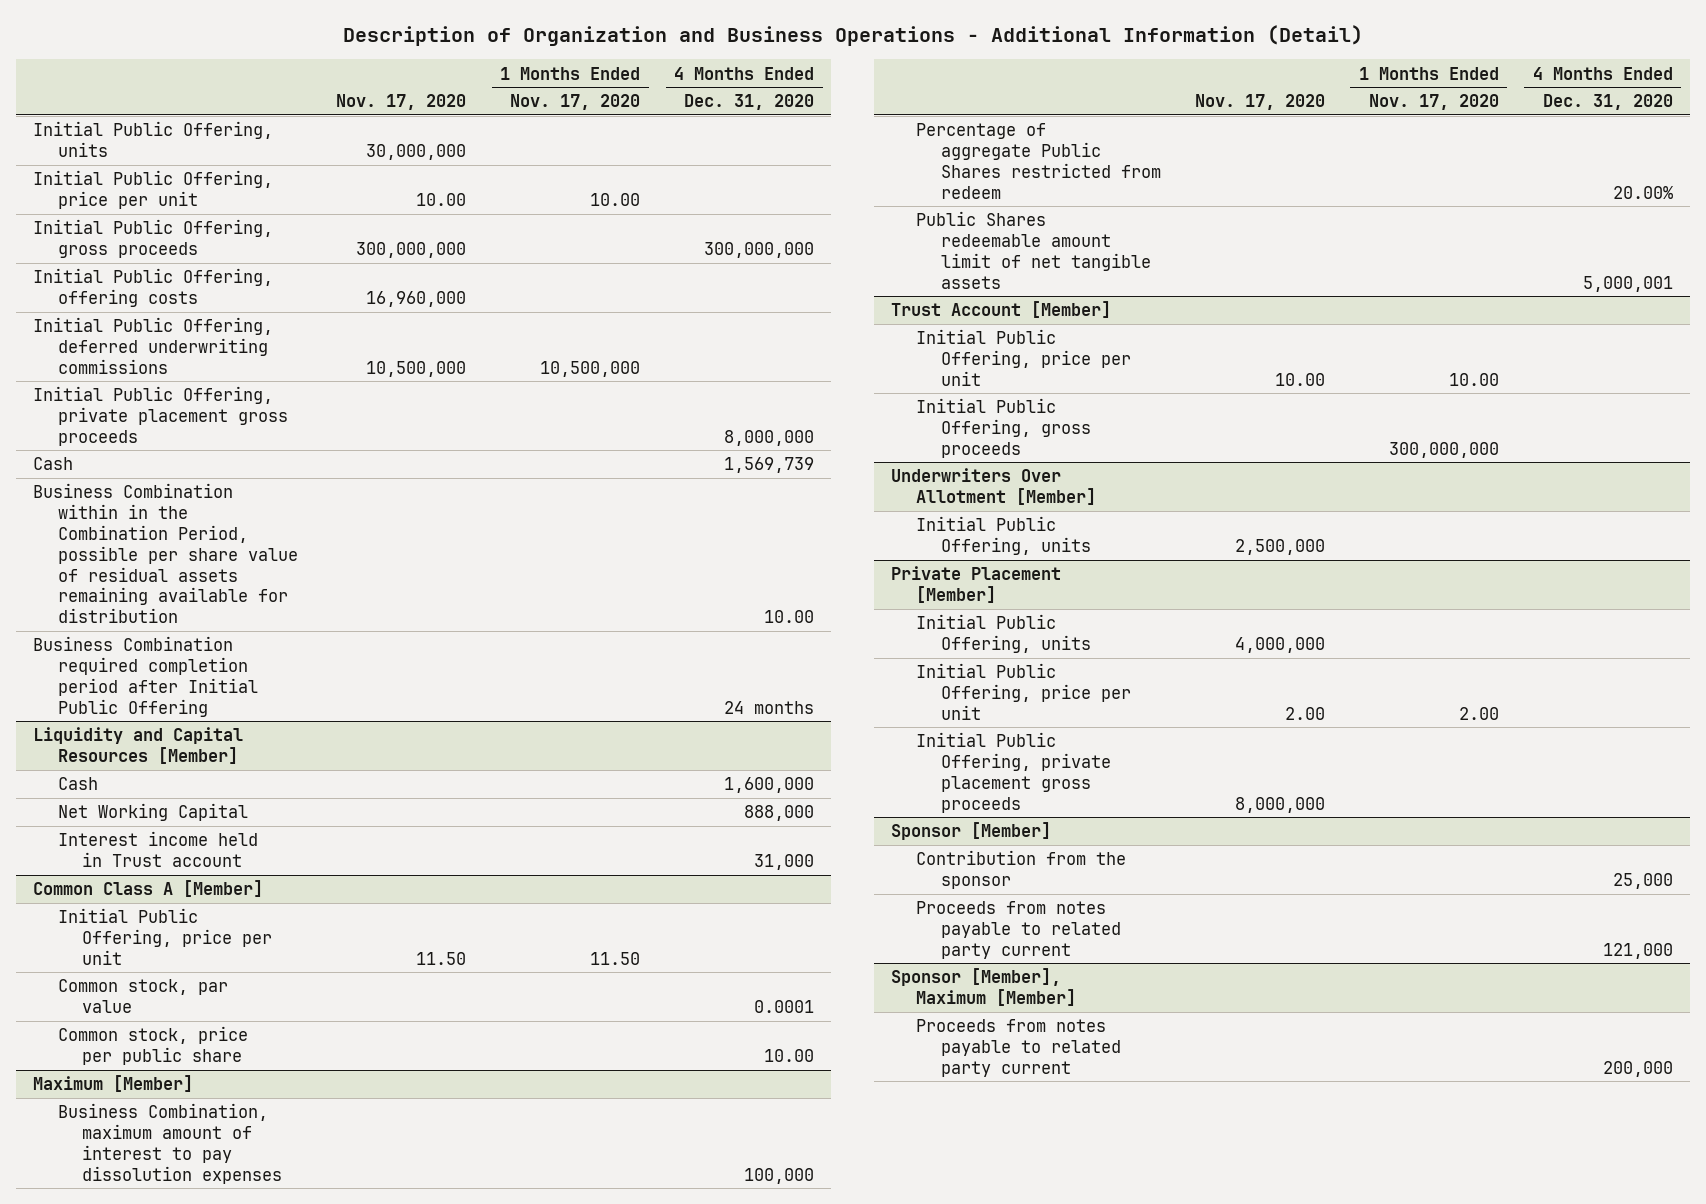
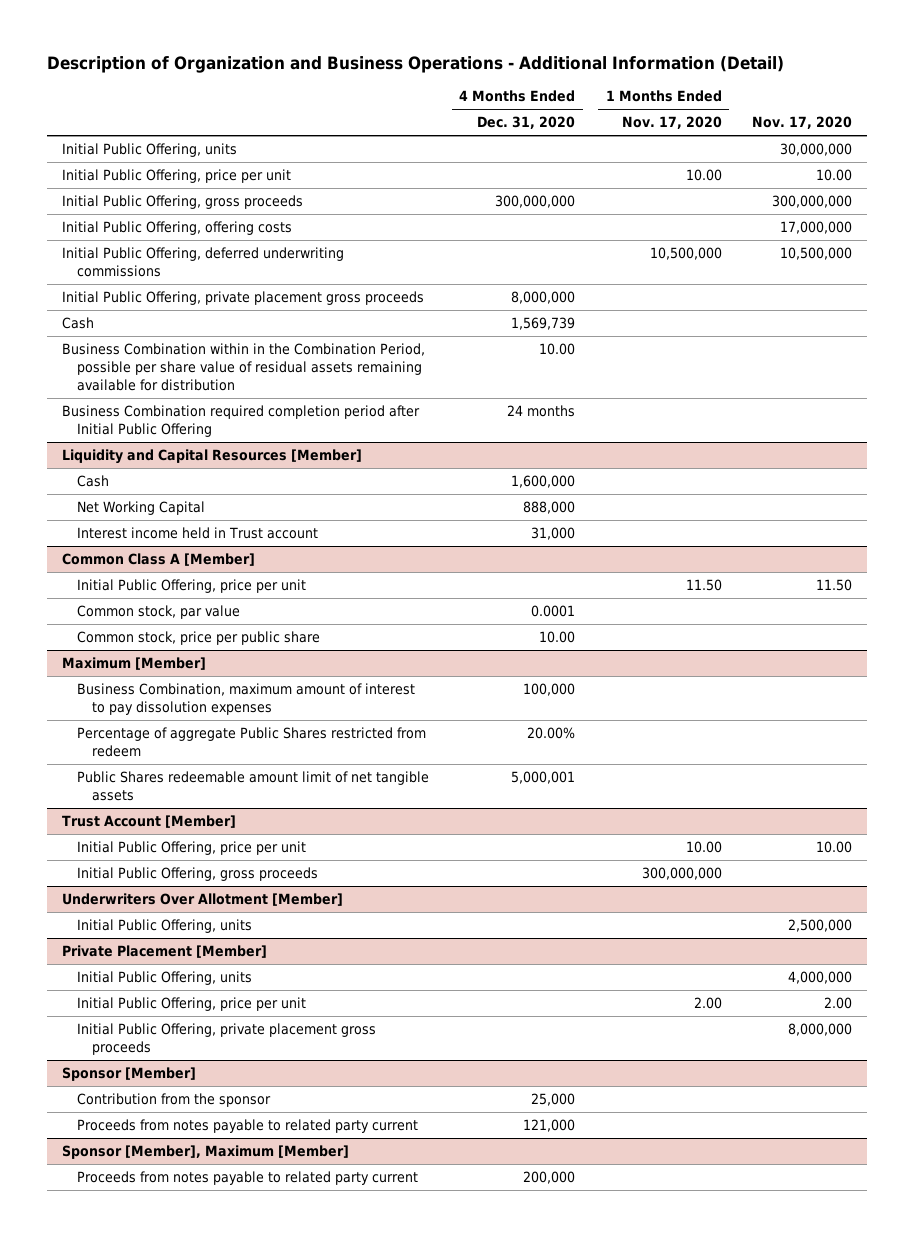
[366,290,467,307] 16,960,000 -> [780,221,853,235] 17,000,000

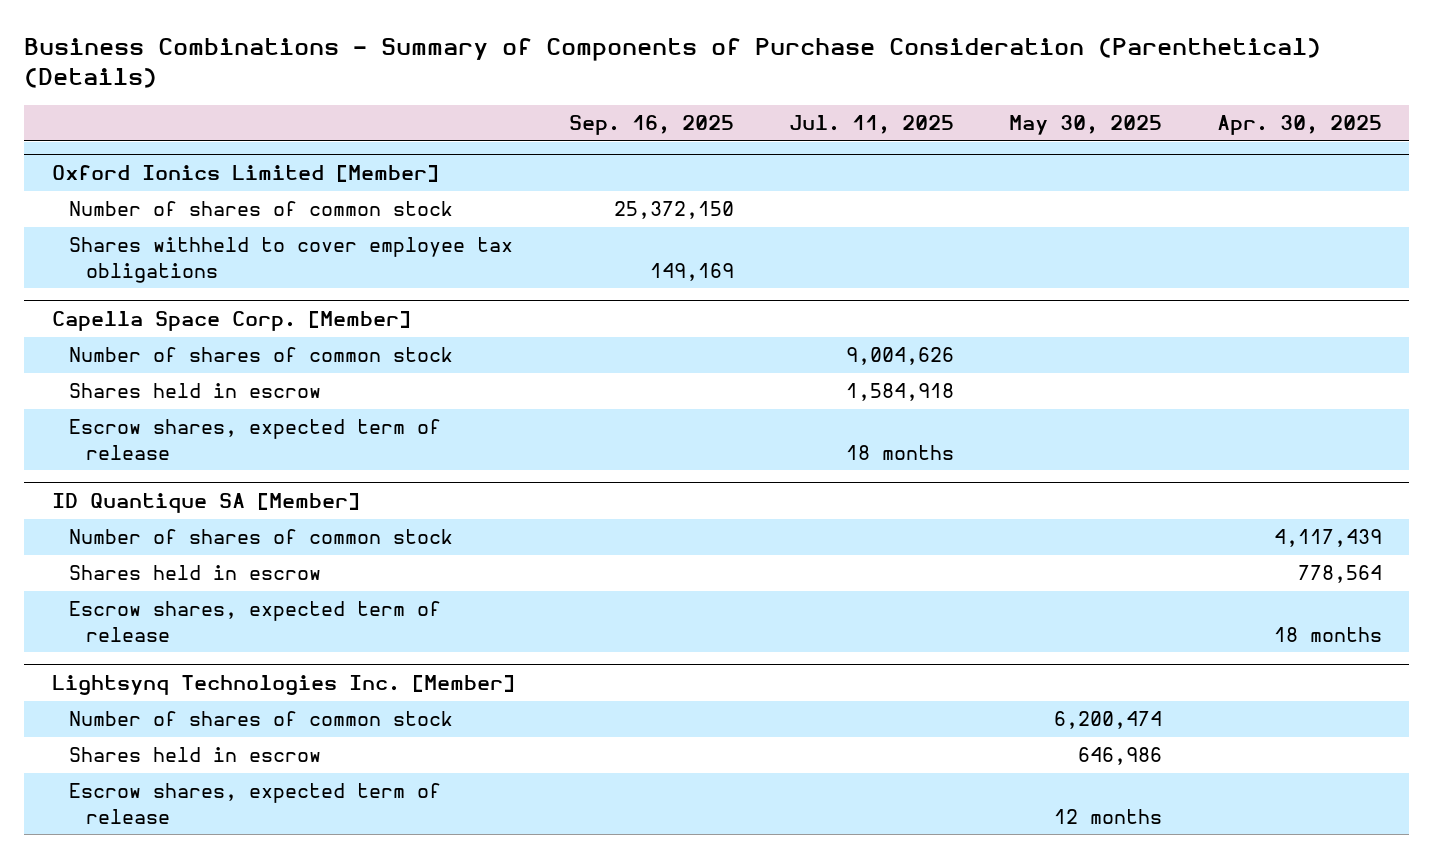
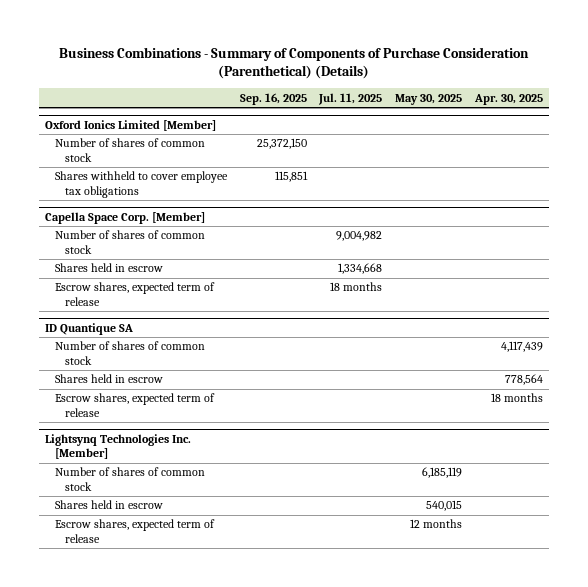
[650,262,735,281] 149,169 -> [274,171,308,183] 115,851
[846,347,955,366] 9,004,626 -> [336,231,383,242] 9,004,982
[846,383,955,402] 1,584,918 -> [338,263,383,275] 1,334,668
[51,493,360,514] ID Quantique SA [Member] -> [45,322,134,335] ID Quantique SA
[1054,711,1163,730] 6,200,474 -> [421,467,462,479] 6,185,119
[1078,747,1163,766] 646,986 -> [425,500,462,512] 540,015

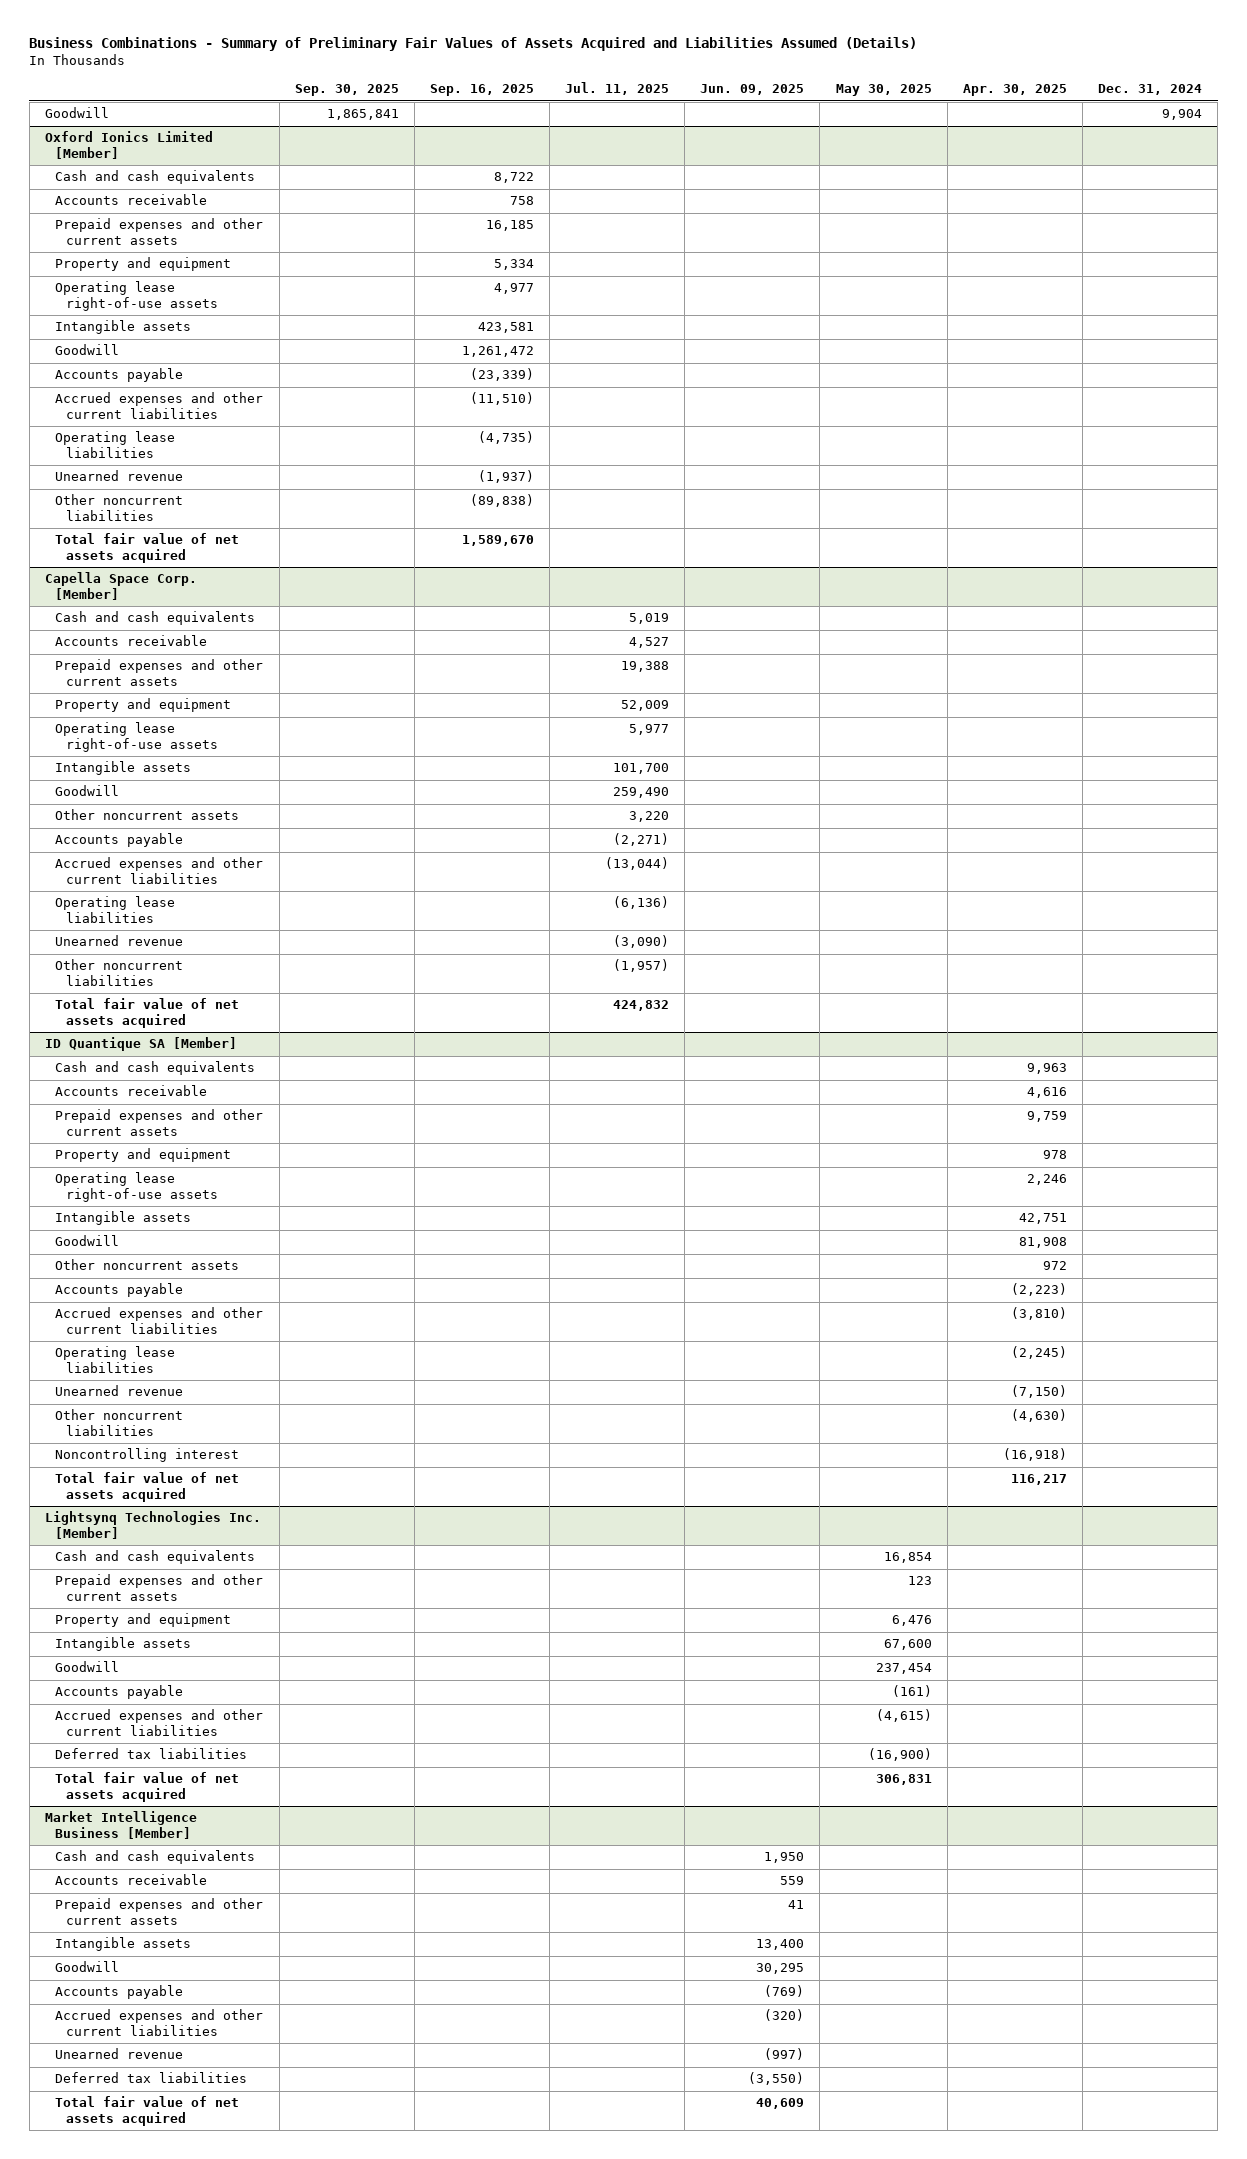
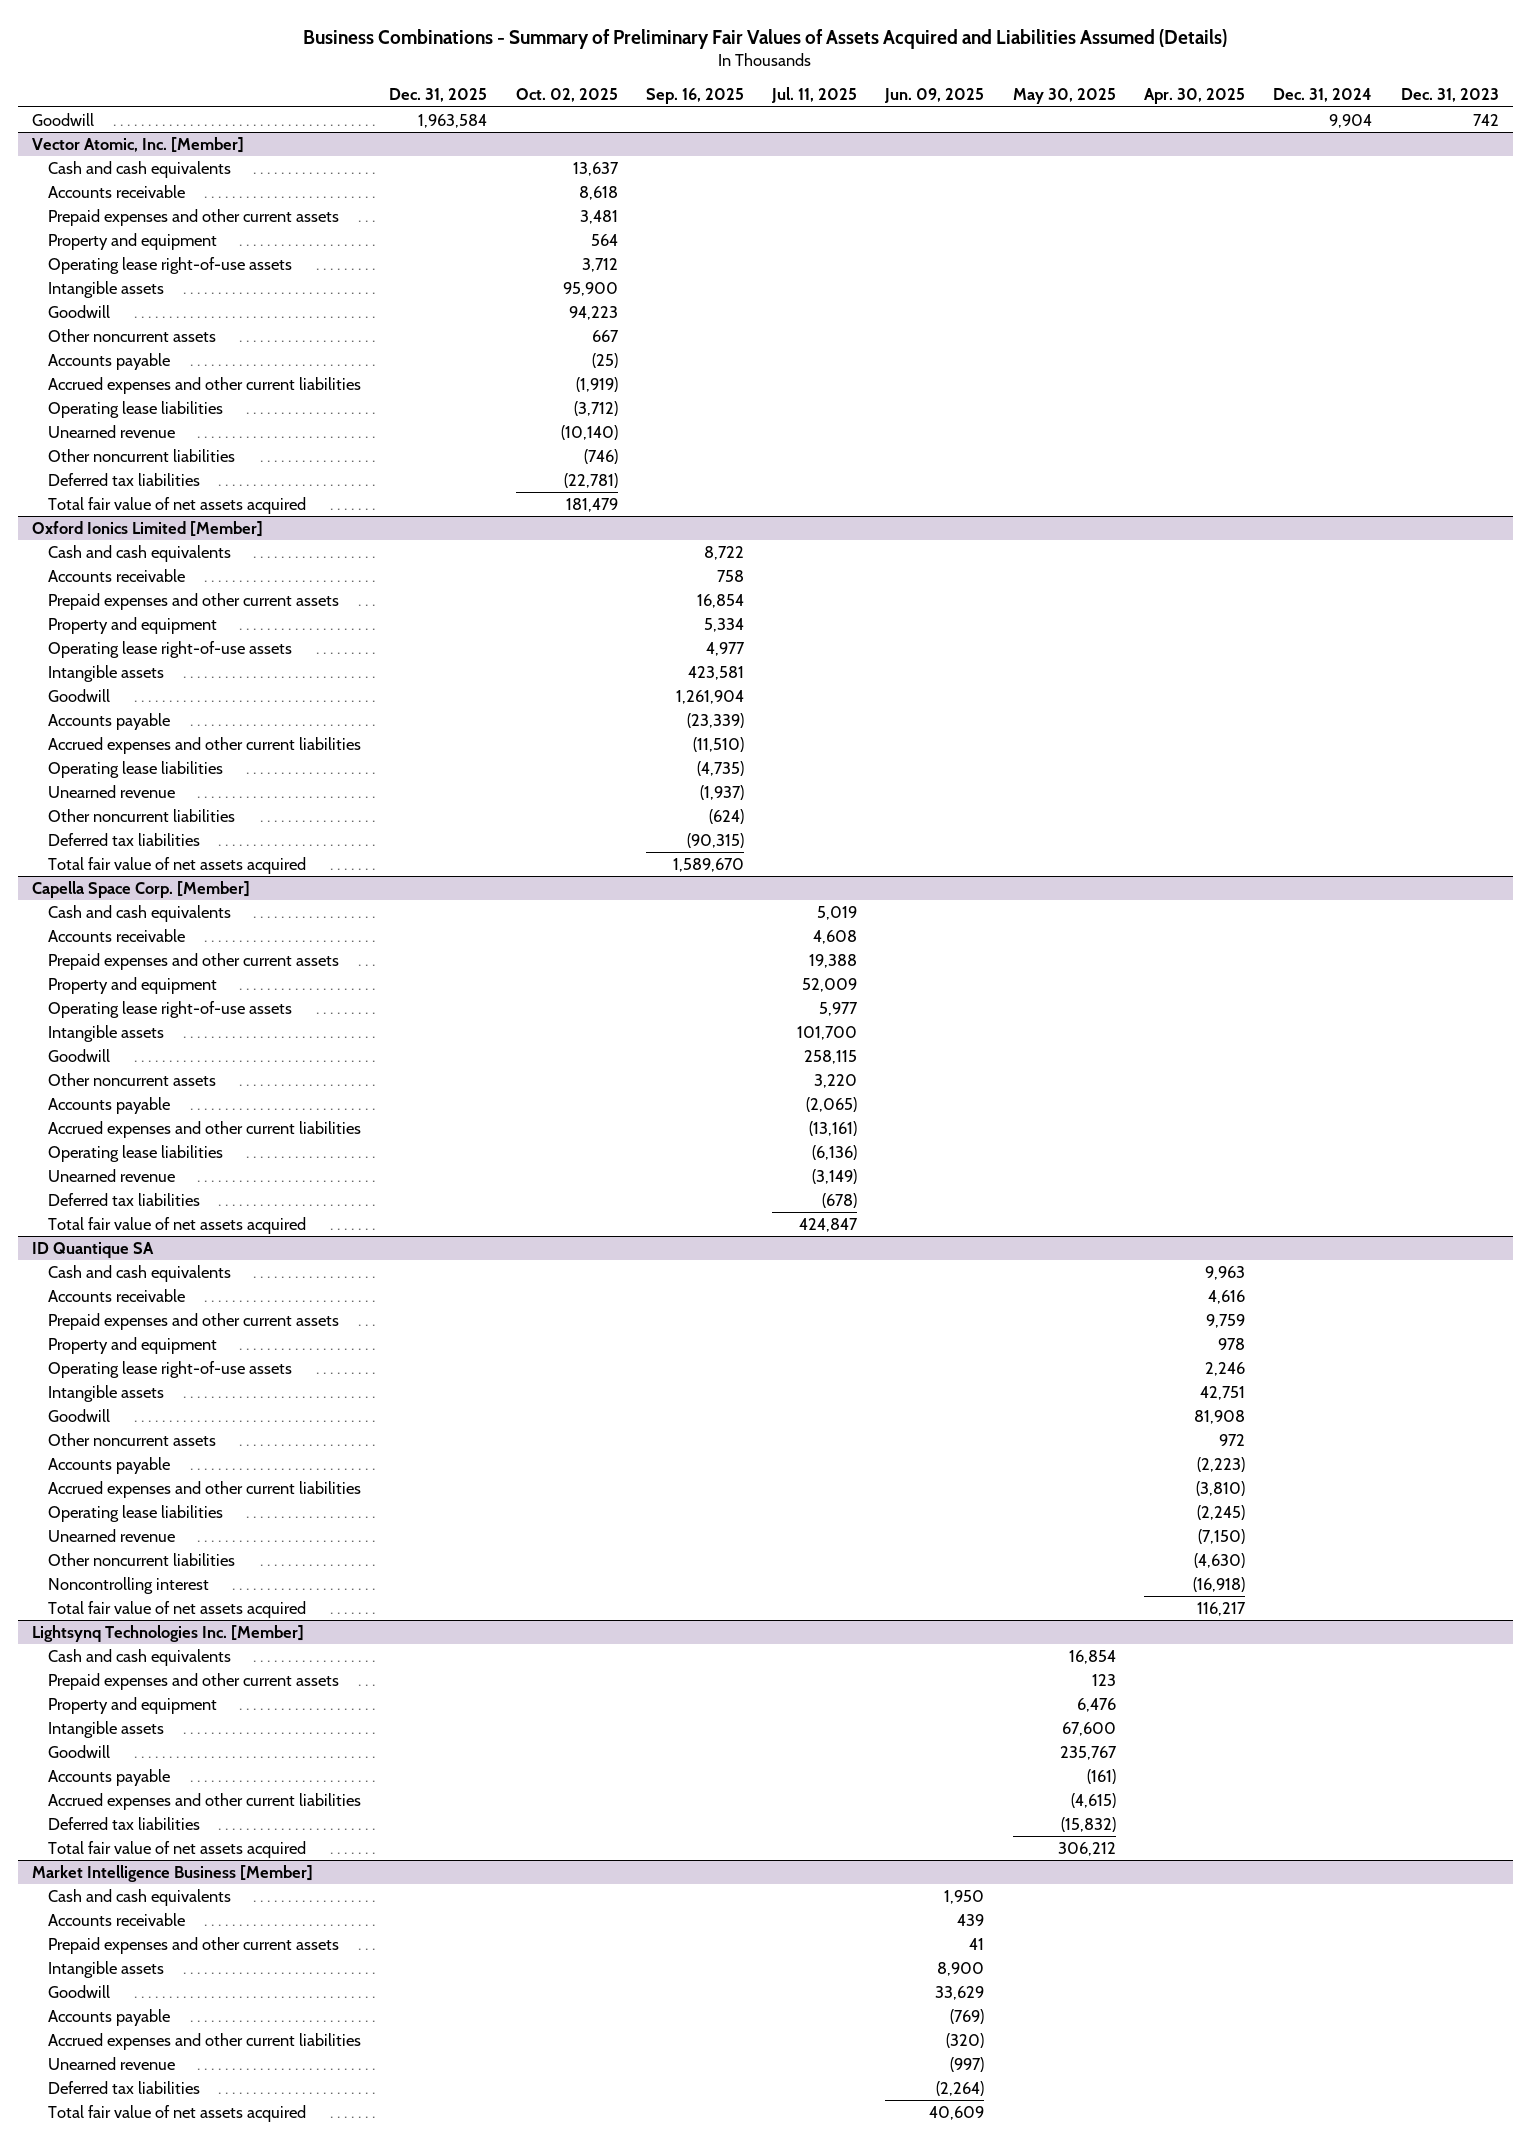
[294,84,399,97] Sep. 30, 2025 -> none
none -> [389,88,488,103] Dec. 31, 2025
none -> [515,88,618,103] Oct. 02, 2025
none -> [1400,88,1499,103] Dec. 31, 2023
none -> [32,136,245,153] Vector Atomic, Inc. [Member]
none -> [48,160,232,178] Cash and cash equivalents
none -> [48,184,186,198] Accounts receivable
none -> [48,208,340,226] Prepaid expenses and other current assets
none -> [48,232,218,250] Property and equipment
none -> [48,256,293,274] Operating lease right-of-use assets
none -> [48,280,165,298] Intangible assets
none -> [48,304,111,318] Goodwill
none -> [48,328,217,342] Other noncurrent assets
none -> [48,352,171,370] Accounts payable
none -> [48,376,362,394] Accrued expenses and other current liabilities
none -> [48,400,224,418] Operating lease liabilities
none -> [48,424,176,438] Unearned revenue
none -> [48,448,236,462] Other noncurrent liabilities
none -> [48,472,201,486] Deferred tax liabilities
none -> [48,496,307,514] Total fair value of net assets acquired
[485,220,534,232] 16,185 -> [696,593,744,608] 16,854
[461,346,534,358] 1,261,472 -> [675,689,744,704] 1,261,904
[469,494,534,508] (89,838) -> [708,808,744,824] (624)
none -> [48,832,201,846] Deferred tax liabilities
[629,637,670,649] 4,527 -> [813,929,858,944] 4,608
[613,787,670,799] 259,490 -> [804,1049,858,1064] 258,115
[613,833,670,847] (2,271) -> [806,1096,858,1112] (2,065)
[605,857,670,871] (13,044) -> [809,1120,858,1136] (13,161)
[55,959,184,986] Other noncurrent liabilities -> none
[613,935,670,949] (3,090) -> [812,1168,858,1184] (3,149)
none -> [48,1192,201,1206] Deferred tax liabilities
[613,1000,670,1012] 424,832 -> [799,1217,859,1232] 424,847
[44,1037,237,1052] ID Quantique SA [Member] -> [32,1241,155,1258] ID Quantique SA
[875,1663,932,1675] 237,454 -> [1059,1745,1117,1760] 235,767
[867,1748,932,1762] (16,900) -> [1060,1816,1116,1832] (15,832)
[875,1774,932,1786] 306,831 -> [1057,1841,1116,1856] 306,212
[780,1876,805,1886] 559 -> [957,1913,985,1926] 439
[756,1939,805,1951] 13,400 -> [937,1961,985,1976] 8,900
[756,1963,805,1975] 30,295 -> [935,1985,985,2000] 33,629
[748,2072,805,2086] (3,550) -> [936,2080,985,2096] (2,264)

